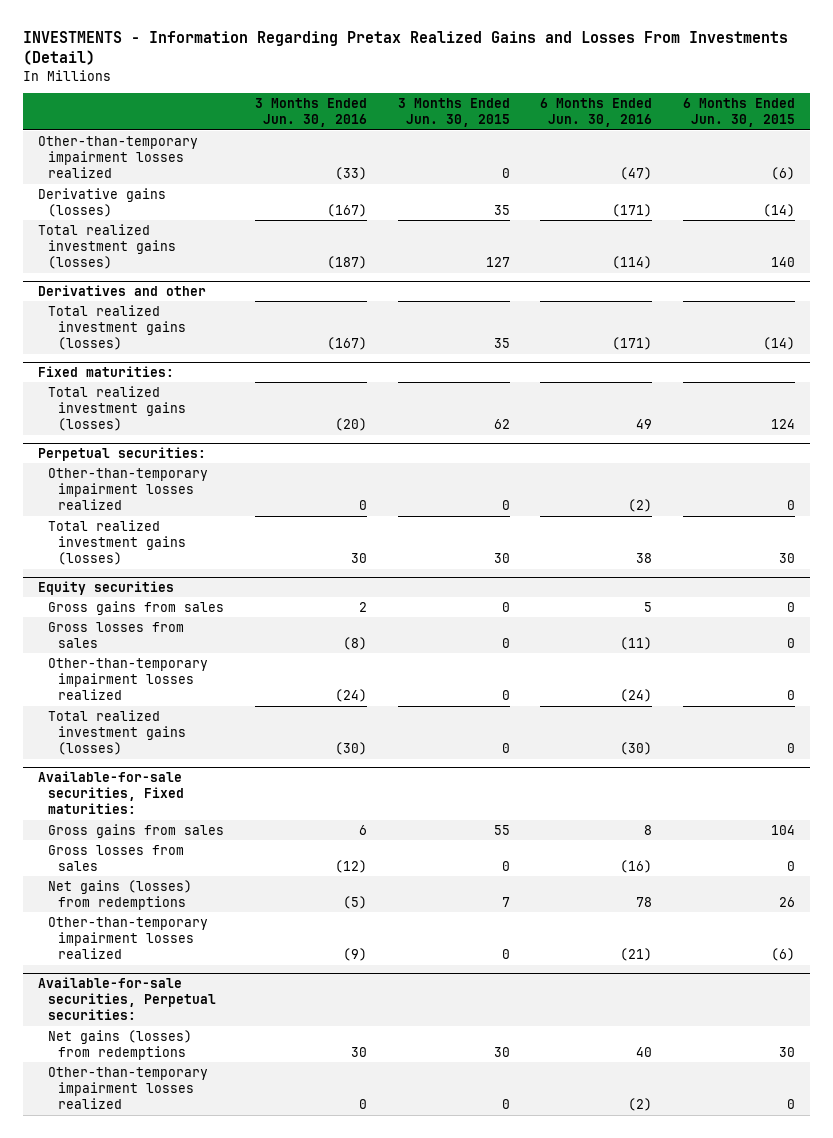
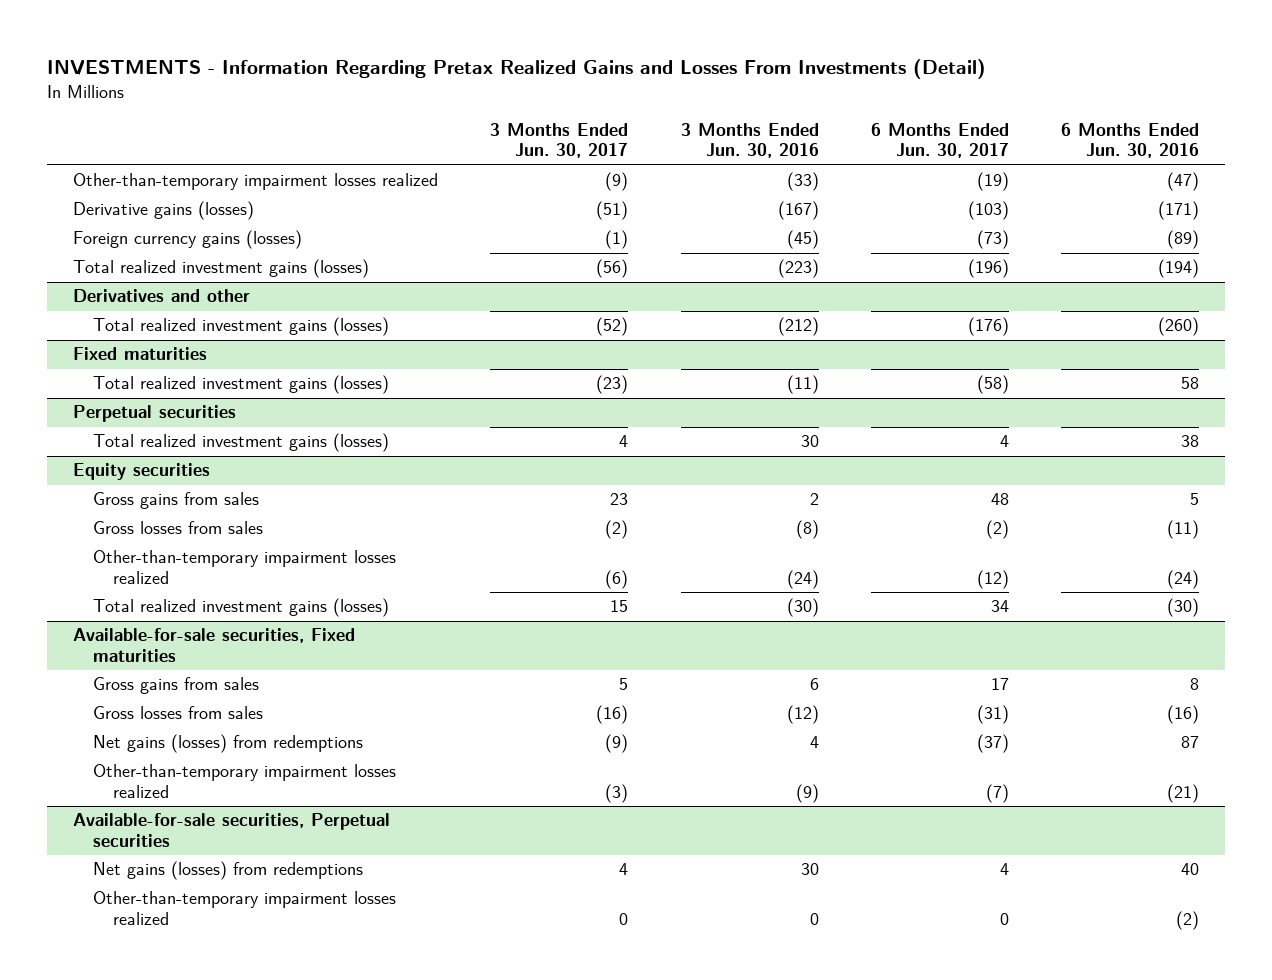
[397,98,510,128] 3 Months Ended Jun. 30, 2015 -> none
[682,98,795,128] 6 Months Ended Jun. 30, 2015 -> none
none -> [490,122,629,159] 3 Months Ended Jun. 30, 2017
none -> [870,122,1009,159] 6 Months Ended Jun. 30, 2017
none -> [73,230,303,250] Foreign currency gains (losses)
[327,256,368,270] (187) -> [777,259,819,279] (223)
[612,256,653,270] (114) -> [1158,259,1200,279] (194)
[48,467,209,511] Other-than-temporary impairment losses realized -> none
[327,337,368,351] (167) -> [777,317,819,337] (212)
[612,337,653,351] (171) -> [1158,317,1200,337] (260)
[38,365,175,377] Fixed maturities: -> [73,347,208,361] Fixed maturities
[335,418,368,432] (20) -> [786,375,819,395] (11)
[636,419,653,430] 49 -> [1181,377,1200,390] 58
[38,446,207,461] Perpetual securities: -> [73,405,237,423] Perpetual securities
[38,770,185,815] Available-for-sale securities, Fixed maturities: -> [73,628,356,662] Available-for-sale securities, Fixed maturities
[343,896,368,910] (5) -> [809,736,819,749] 4
[636,897,653,908] 78 -> [1181,736,1200,749] 87
[38,976,217,1021] Available-for-sale securities, Perpetual securities: -> [73,813,391,847] Available-for-sale securities, Perpetual securities

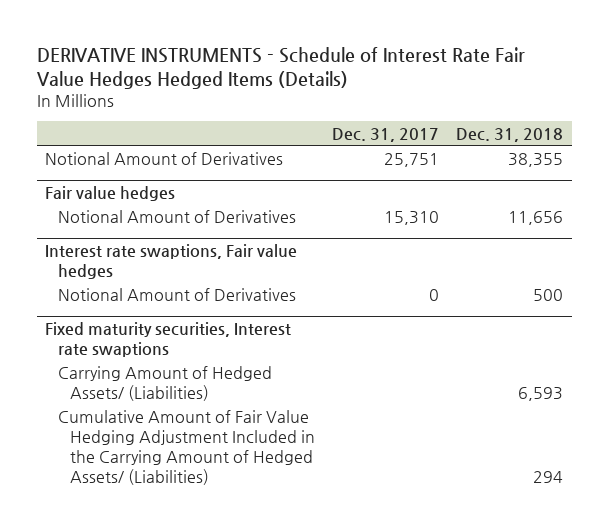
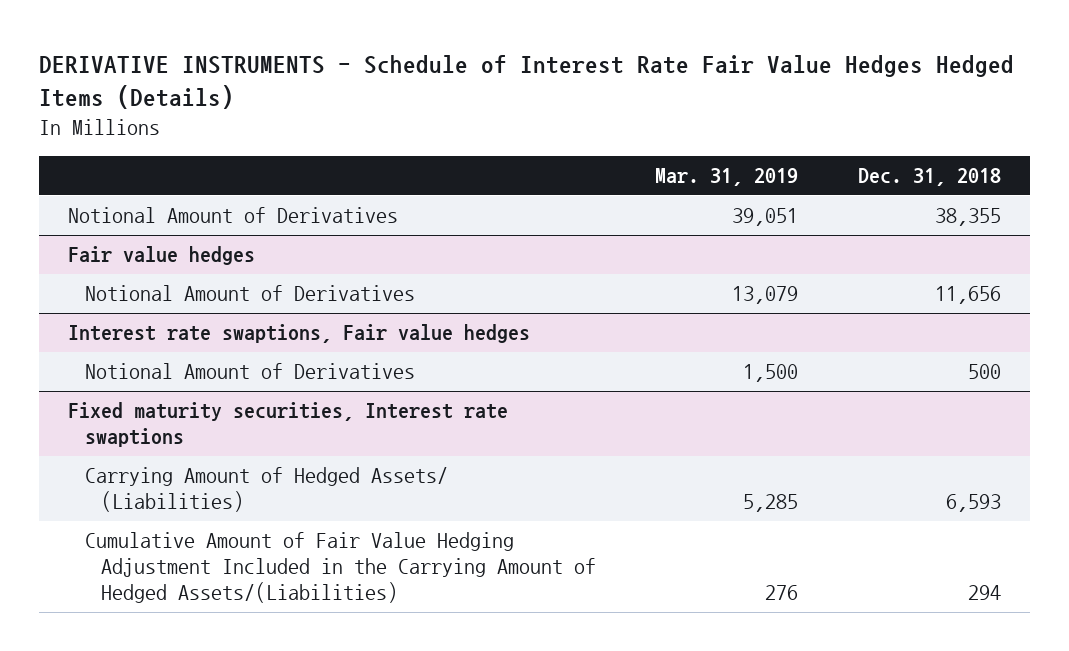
[332,127,440,142] Dec. 31, 2017 -> none
none -> [655,167,799,186] Mar. 31, 2019
[57,410,316,486] Cumulative Amount of Fair Value Hedging Adjustment Included in the Carrying Amount of Hedged Assets/ (Liabilities) -> [84,532,597,603] Cumulative Amount of Fair Value Hedging Adjustment Included in the Carrying Amount of Hedged Assets/(Liabilities)

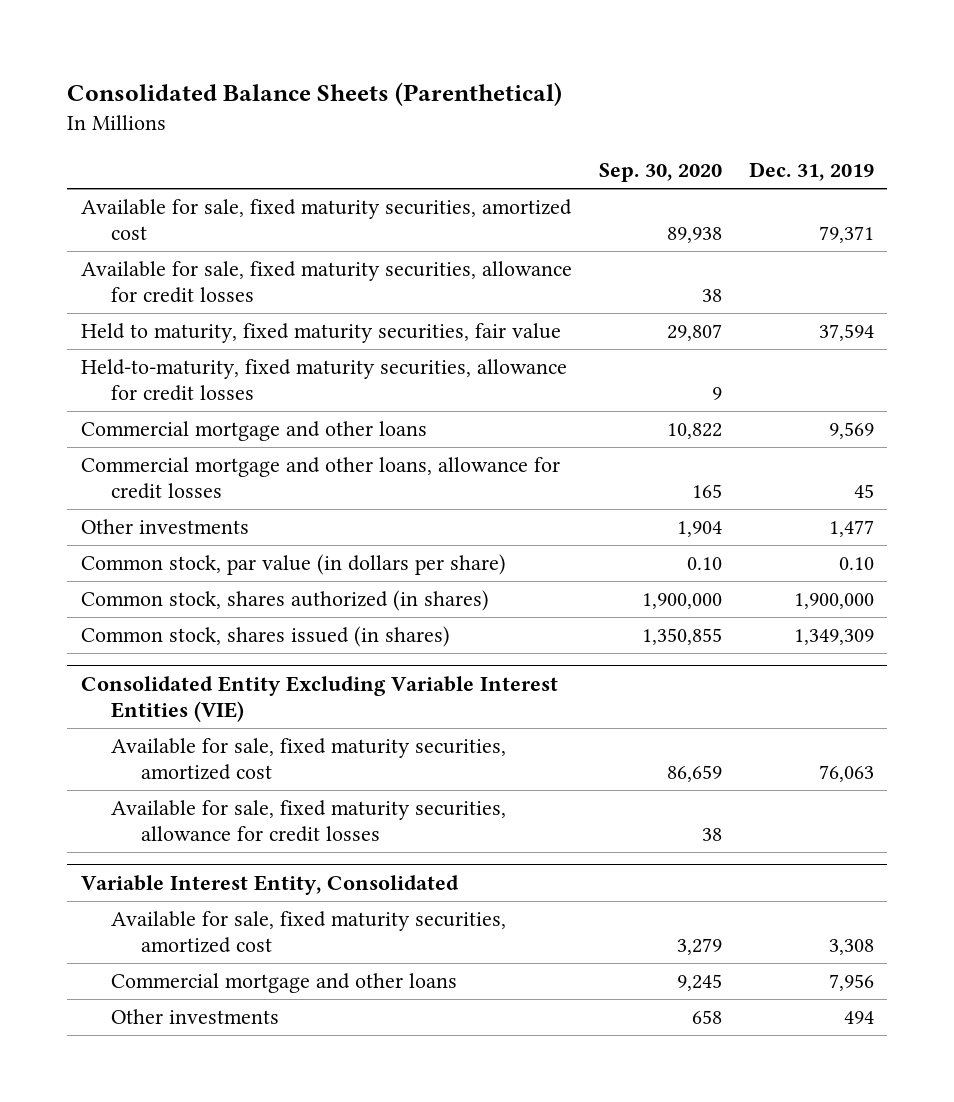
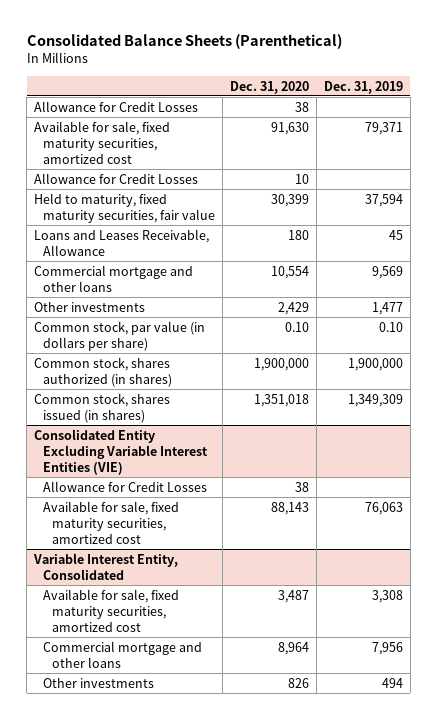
[598,163,722,183] Sep. 30, 2020 -> none
none -> [229,80,309,94] Dec. 31, 2020
none -> [33,100,198,112] Allowance for Credit Losses
[80,261,572,303] Available for sale, fixed maturity securities, allowance for credit losses -> none
none -> [33,172,198,184] Allowance for Credit Losses
[80,359,567,401] Held-to-maturity, fixed maturity securities, allowance for credit losses -> none
none -> [33,228,209,256] Loans and Leases Receivable, Allowance
[80,457,560,499] Commercial mortgage and other loans, allowance for credit losses -> none
none -> [42,480,207,492] Allowance for Credit Losses
[110,800,506,842] Available for sale, fixed maturity securities, allowance for credit losses -> none

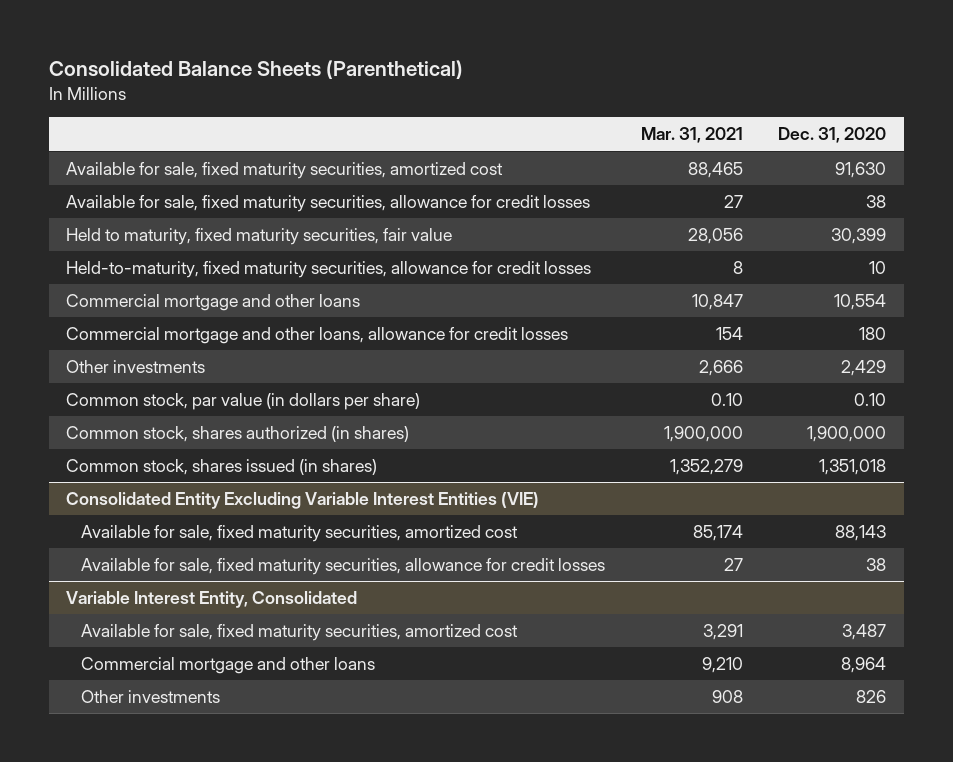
[323,80,403,94] Dec. 31, 2019 -> none
none -> [640,127,743,144] Mar. 31, 2021
[33,100,198,112] Allowance for Credit Losses -> none
[33,172,198,184] Allowance for Credit Losses -> none
none -> [66,194,591,212] Available for sale, fixed maturity securities, allowance for credit losses
[33,228,209,256] Loans and Leases Receivable, Allowance -> none
none -> [66,260,592,278] Held-to-maturity, fixed maturity securities, allowance for credit losses
none -> [66,326,569,344] Commercial mortgage and other loans, allowance for credit losses
[42,480,207,492] Allowance for Credit Losses -> none
none -> [81,557,606,575] Available for sale, fixed maturity securities, allowance for credit losses

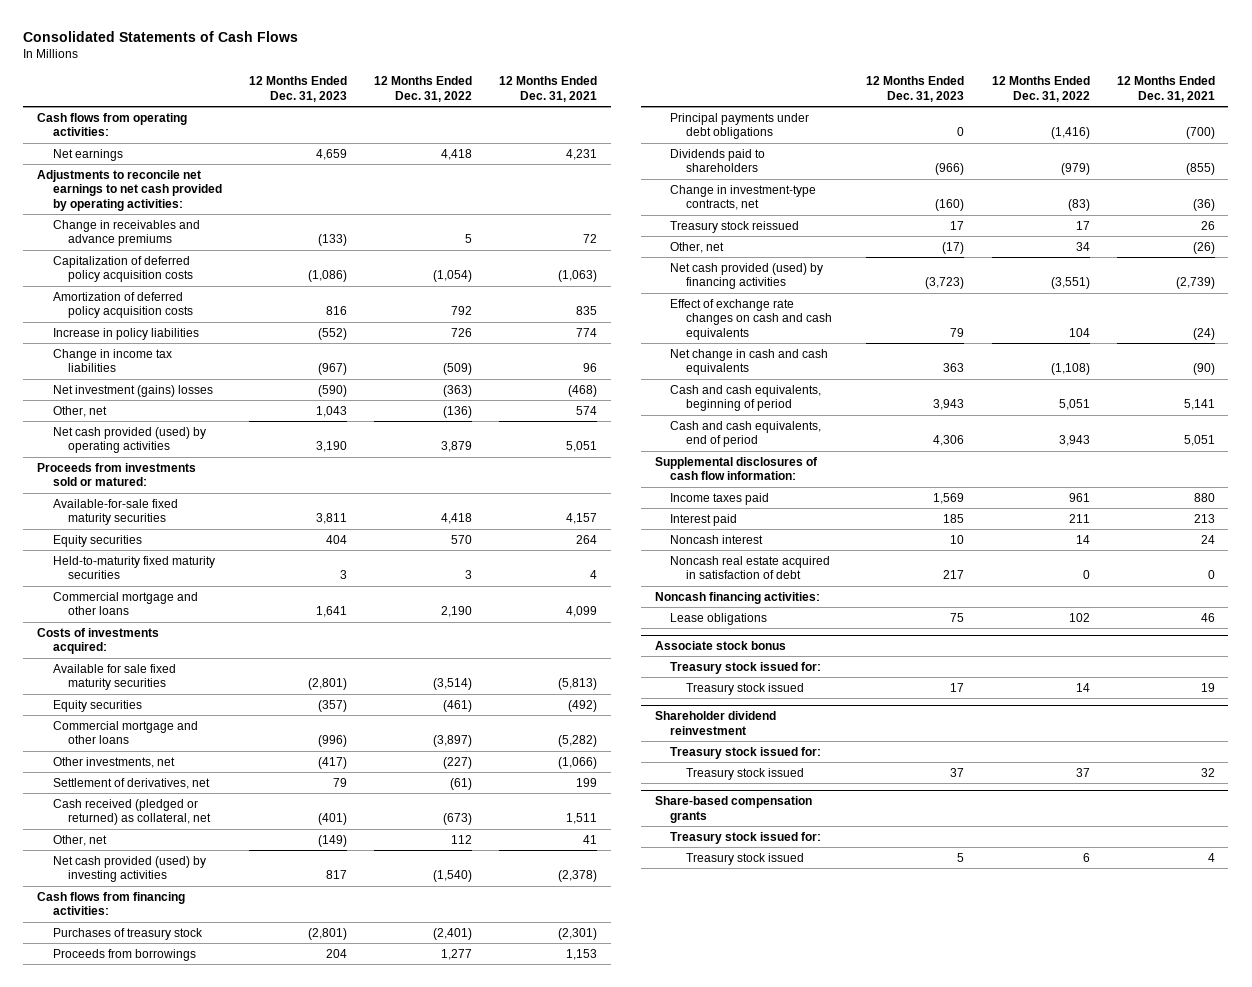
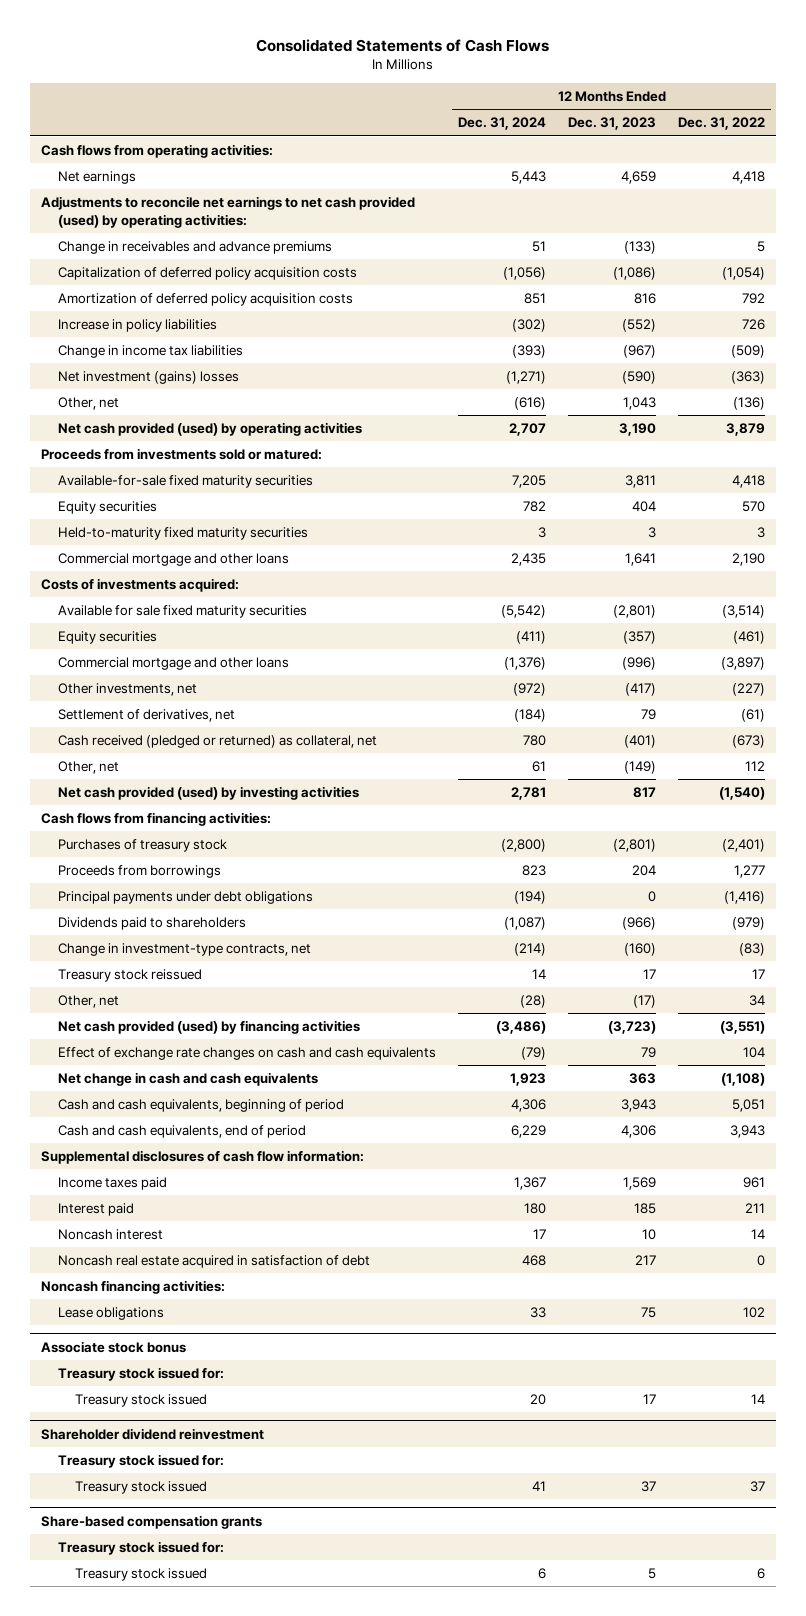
[499,76,598,102] 12 Months Ended Dec. 31, 2021 -> none
none -> [457,117,546,131] Dec. 31, 2024
[36,169,222,211] Adjustments to reconcile net earnings to net cash provided by operating activities: -> [40,195,415,228] Adjustments to reconcile net earnings to net cash provided (used) by operating activities:

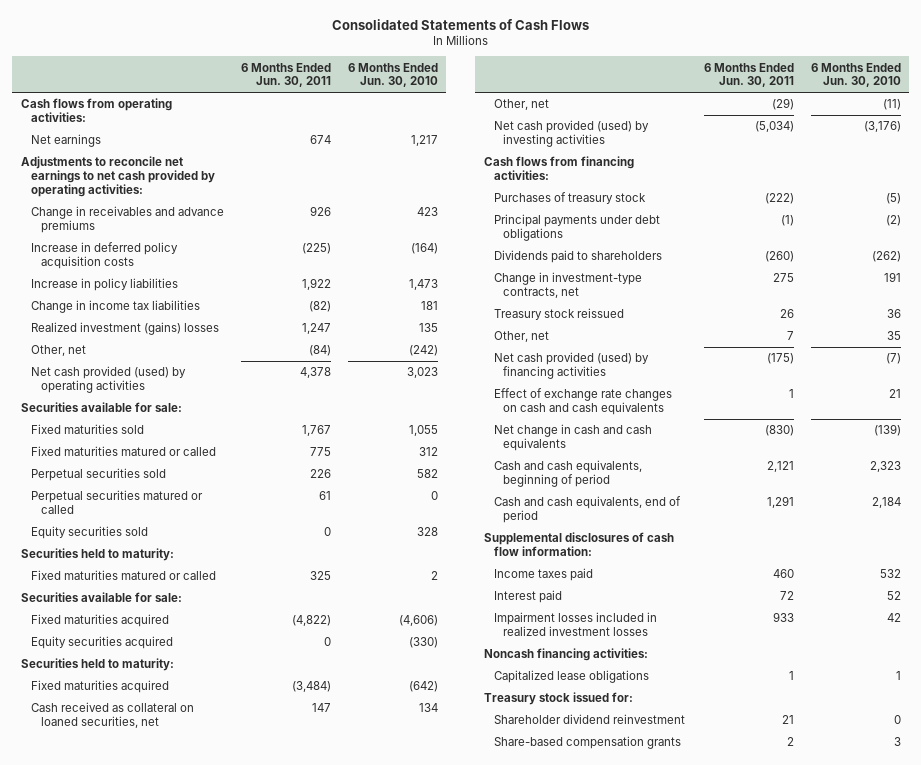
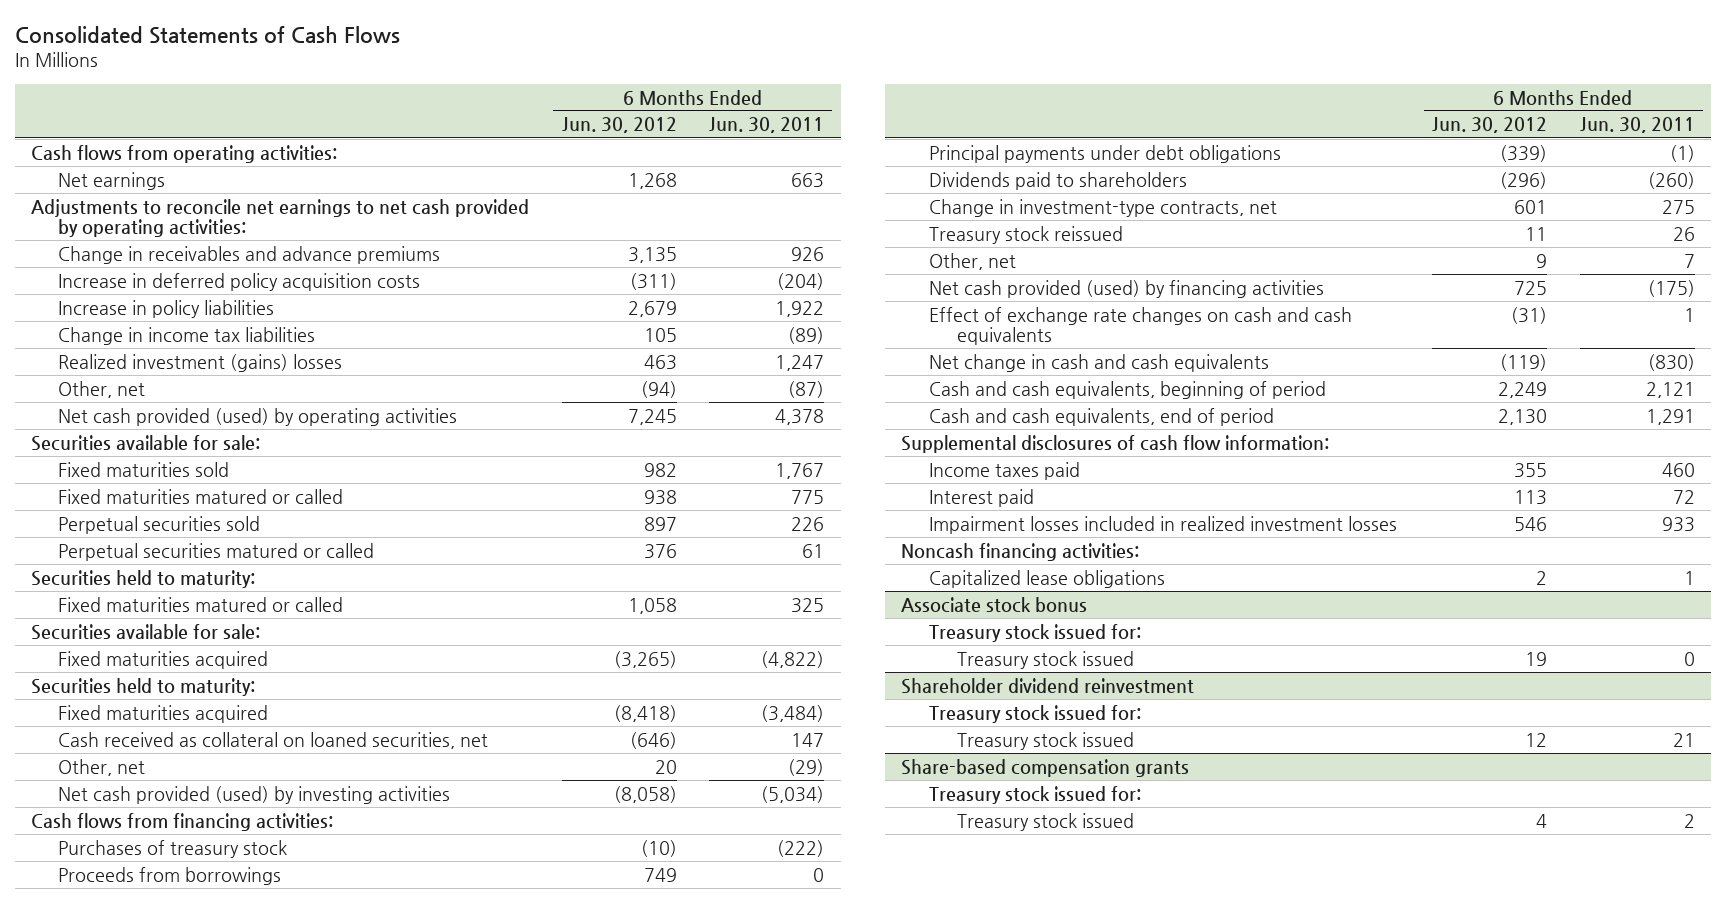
[347,62,438,88] 6 Months Ended Jun. 30, 2010 -> none
none -> [561,117,677,134] Jun. 30, 2012
[309,135,331,145] 674 -> [791,172,825,188] 663
[301,243,331,255] (225) -> [777,272,825,290] (204)
[308,301,331,313] (82) -> [788,326,825,344] (89)
[308,345,331,357] (84) -> [788,380,825,398] (87)
[30,526,148,540] Equity securities sold -> none
[30,636,173,650] Equity securities acquired -> none
none -> [58,866,282,885] Proceeds from borrowings
none -> [901,596,1088,613] Associate stock bonus
[493,714,685,725] Shareholder dividend reinvestment -> none
[493,736,681,750] Share-based compensation grants -> none
none -> [956,650,1134,669] Treasury stock issued
none -> [901,677,1195,694] Shareholder dividend reinvestment
none -> [929,704,1142,723] Treasury stock issued for:
none -> [956,731,1134,750] Treasury stock issued
none -> [901,758,1190,777] Share-based compensation grants
none -> [929,785,1142,804] Treasury stock issued for:
none -> [956,812,1134,831] Treasury stock issued

